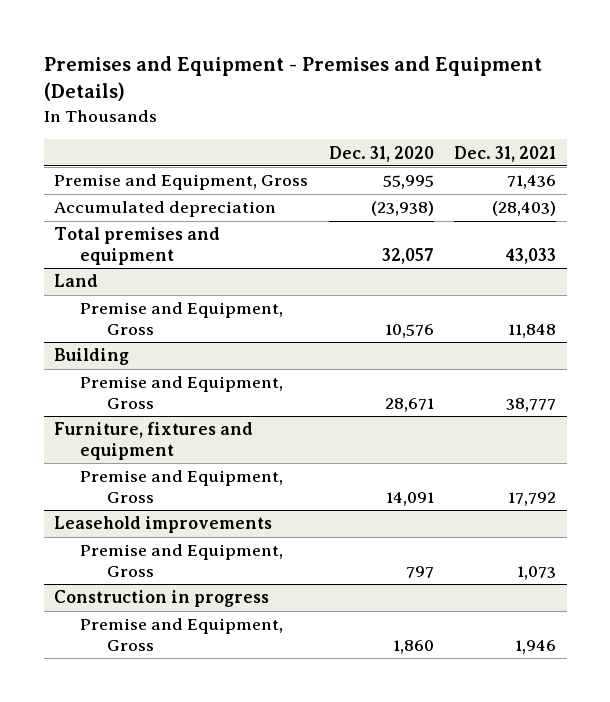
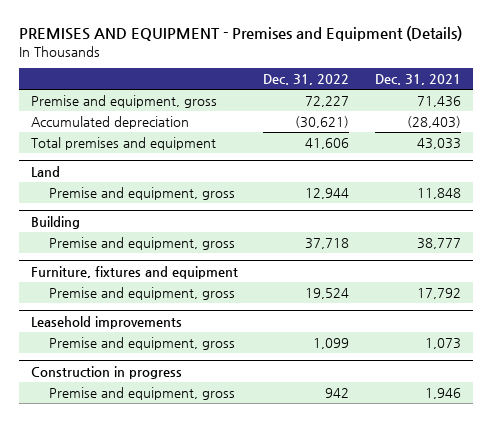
[43,55,542,102] Premises and Equipment - Premises and Equipment (Details) -> [18,26,462,42] PREMISES AND EQUIPMENT - Premises and Equipment (Details)
[328,145,434,162] Dec. 31, 2020 -> none
none -> [263,74,350,86] Dec. 31, 2022
[53,174,308,191] Premise and Equipment, Gross -> [31,94,218,108] Premise and equipment, gross
[80,302,284,335] Premise and Equipment, Gross -> [49,186,236,200] Premise and equipment, gross
[80,376,284,409] Premise and Equipment, Gross -> [49,236,236,250] Premise and equipment, gross
[80,470,284,503] Premise and Equipment, Gross -> [49,286,236,300] Premise and equipment, gross
[80,544,284,577] Premise and Equipment, Gross -> [49,336,236,350] Premise and equipment, gross
[80,618,284,651] Premise and Equipment, Gross -> [49,386,236,400] Premise and equipment, gross

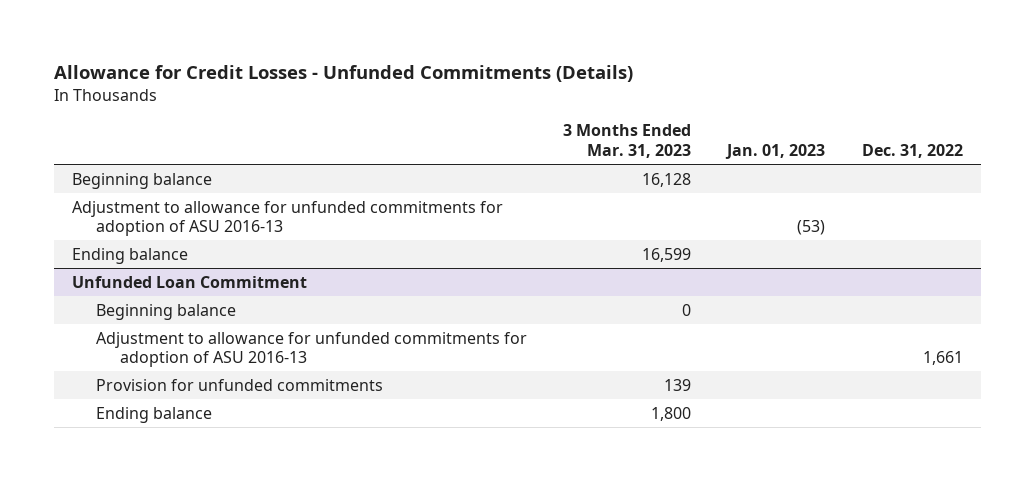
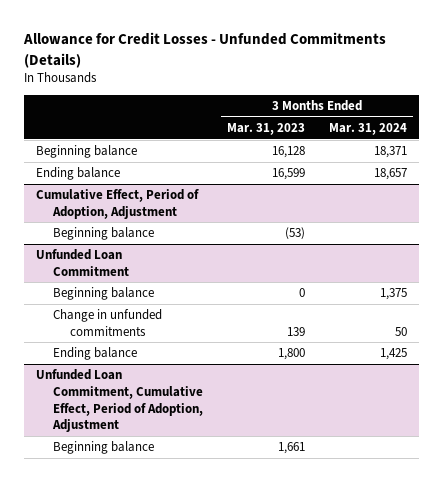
[725,143,826,159] Jan. 01, 2023 -> none
[861,143,963,158] Dec. 31, 2022 -> none
none -> [329,123,408,136] Mar. 31, 2024
[72,200,504,237] Adjustment to allowance for unfunded commitments for adoption of ASU 2016-13 -> none
none -> [36,189,200,219] Cumulative Effect, Period of Adoption, Adjustment
none -> [52,227,154,241] Beginning balance
[95,331,527,368] Adjustment to allowance for unfunded commitments for adoption of ASU 2016-13 -> none
[95,378,383,391] Provision for unfunded commitments -> [52,309,162,336] Change in unfunded commitments
none -> [36,369,203,433] Unfunded Loan Commitment, Cumulative Effect, Period of Adoption, Adjustment
none -> [52,441,154,455] Beginning balance

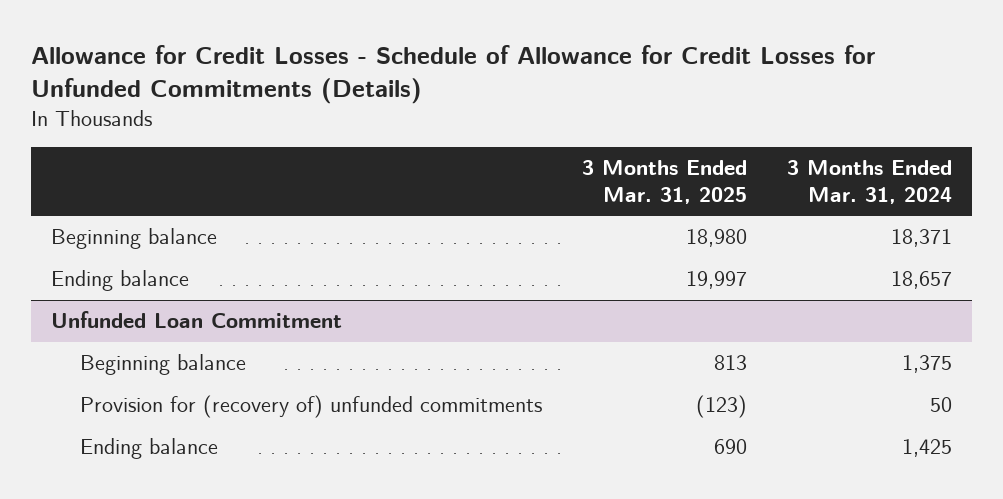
[22,32,386,68] Allowance for Credit Losses - Unfunded Commitments (Details) -> [30,44,875,104] Allowance for Credit Losses - Schedule of Allowance for Credit Losses for Unfunded Commitments (Details)
[227,123,306,136] Mar. 31, 2023 -> none
none -> [582,160,748,204] 3 Months Ended Mar. 31, 2025
[36,189,200,219] Cumulative Effect, Period of Adoption, Adjustment -> none
[52,227,154,241] Beginning balance -> none
[52,309,162,336] Change in unfunded commitments -> [80,395,543,419] Provision for (recovery of) unfunded commitments
[36,369,203,433] Unfunded Loan Commitment, Cumulative Effect, Period of Adoption, Adjustment -> none
[52,441,154,455] Beginning balance -> none

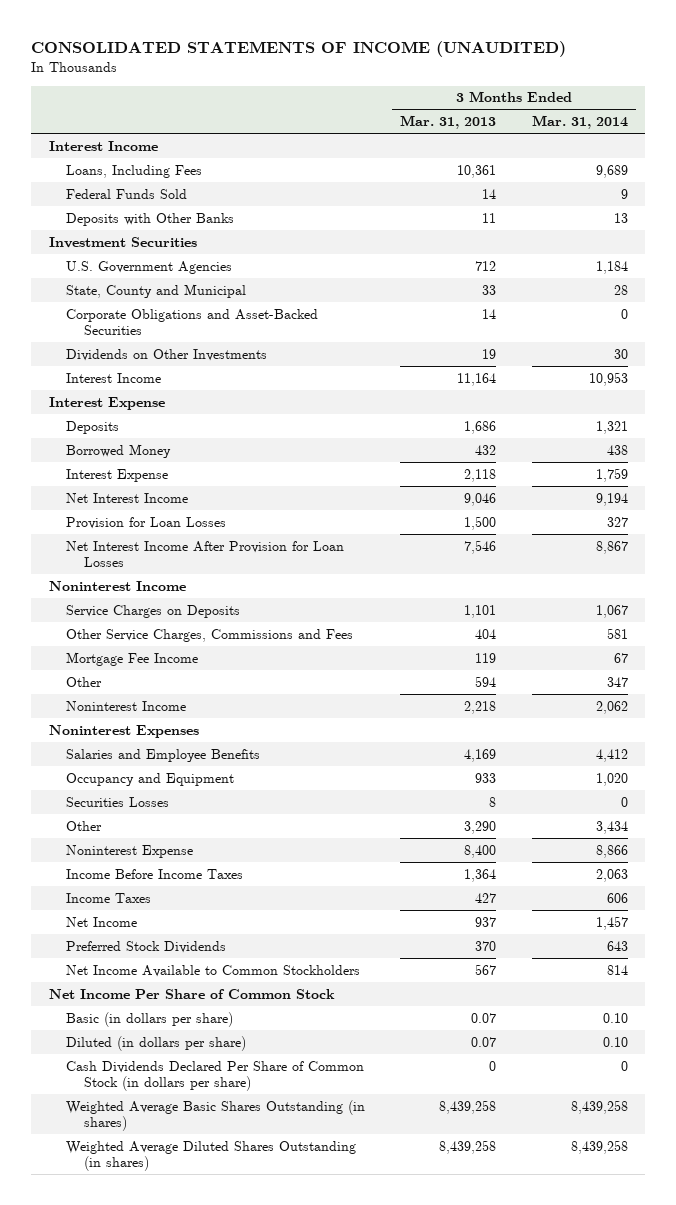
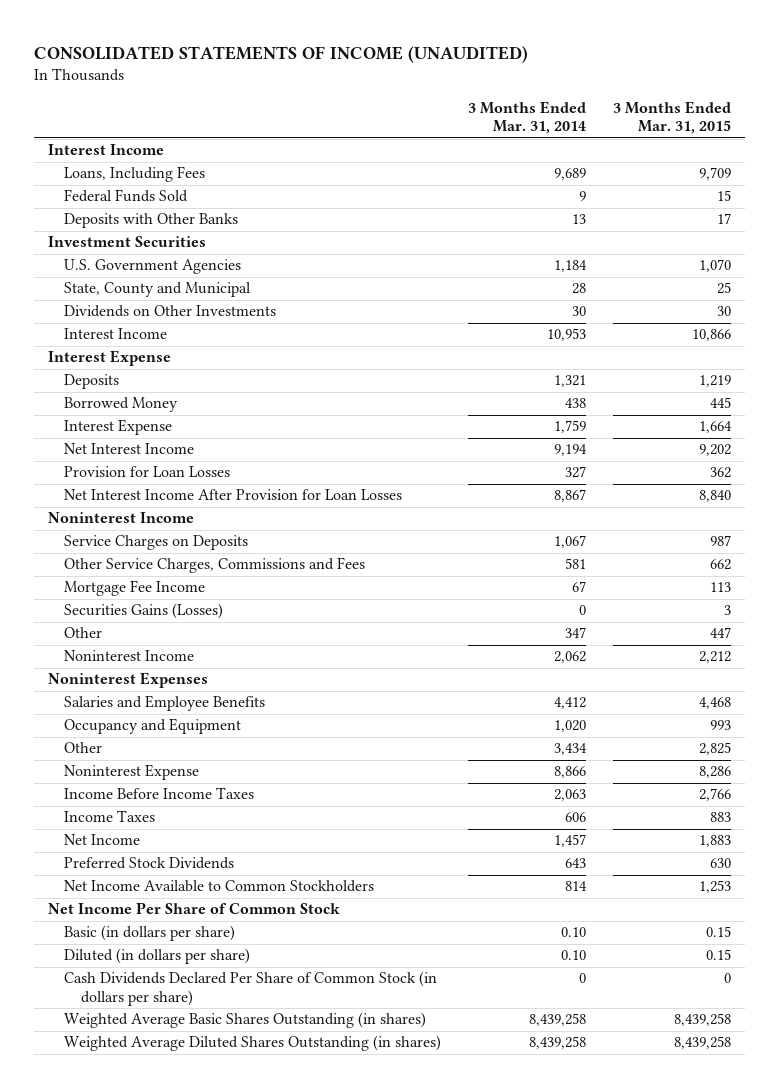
[400,115,497,130] Mar. 31, 2013 -> none
none -> [613,100,732,135] 3 Months Ended Mar. 31, 2015
[66,308,319,336] Corporate Obligations and Asset-Backed Securities -> none
none -> [64,603,224,620] Securities Gains (Losses)
[66,796,170,807] Securities Losses -> none

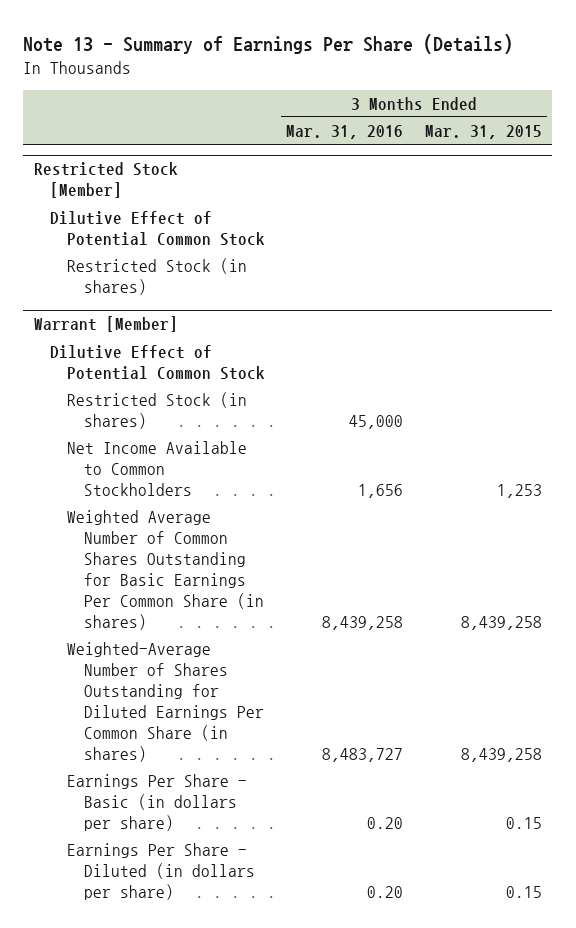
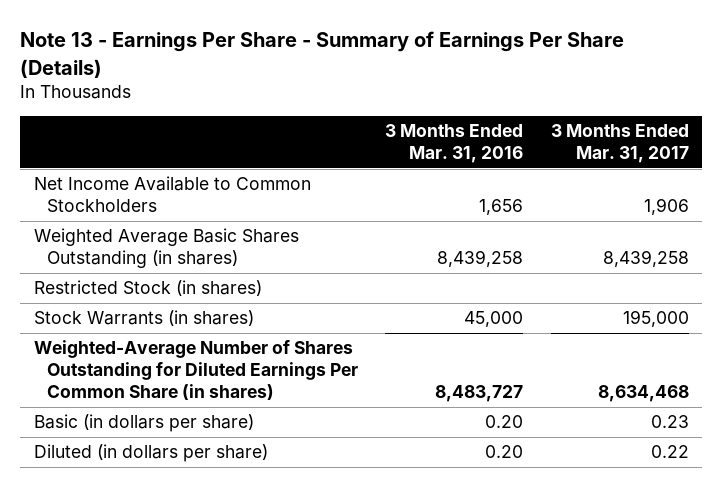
[23,33,514,54] Note 13 - Summary of Earnings Per Share (Details) -> [20,31,625,78] Note 13 - Earnings Per Share - Summary of Earnings Per Share (Details)
[424,124,542,139] Mar. 31, 2015 -> none
none -> [550,124,689,164] 3 Months Ended Mar. 31, 2017
[33,162,178,199] Restricted Stock [Member] -> none
[50,211,266,246] Dilutive Effect of Potential Common Stock -> none
[67,258,248,295] Restricted Stock (in shares) -> none
[33,316,178,333] Warrant [Member] -> none
[50,345,266,380] Dilutive Effect of Potential Common Stock -> none
[67,392,248,429] Restricted Stock (in shares) -> none
[67,510,264,630] Weighted Average Number of Common Shares Outstanding for Basic Earnings Per Common Share (in shares) -> [33,228,299,269] Weighted Average Basic Shares Outstanding (in shares)
none -> [33,280,262,297] Restricted Stock (in shares)
none -> [33,310,254,327] Stock Warrants (in shares)
[67,774,248,831] Earnings Per Share - Basic (in dollars per share) -> [33,414,254,433] Basic (in dollars per share)
[67,843,255,900] Earnings Per Share - Diluted (in dollars per share) -> [33,444,268,463] Diluted (in dollars per share)

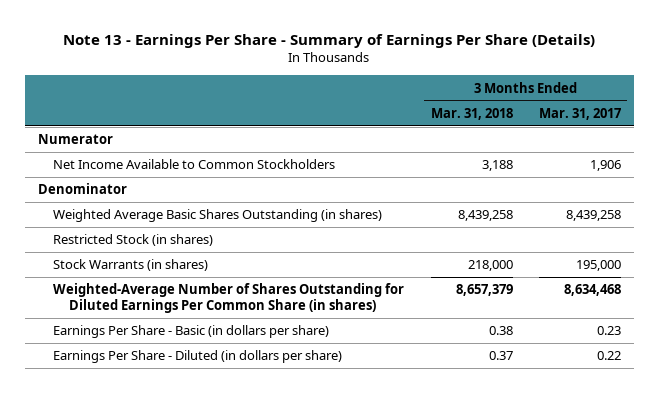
[385,124,524,164] 3 Months Ended Mar. 31, 2016 -> none
none -> [430,107,513,120] Mar. 31, 2018
none -> [37,134,113,145] Numerator
none -> [37,183,127,195] Denominator
[33,414,254,433] Basic (in dollars per share) -> [53,325,330,339] Earnings Per Share - Basic (in dollars per share)
[33,444,268,463] Diluted (in dollars per share) -> [53,350,343,364] Earnings Per Share - Diluted (in dollars per share)

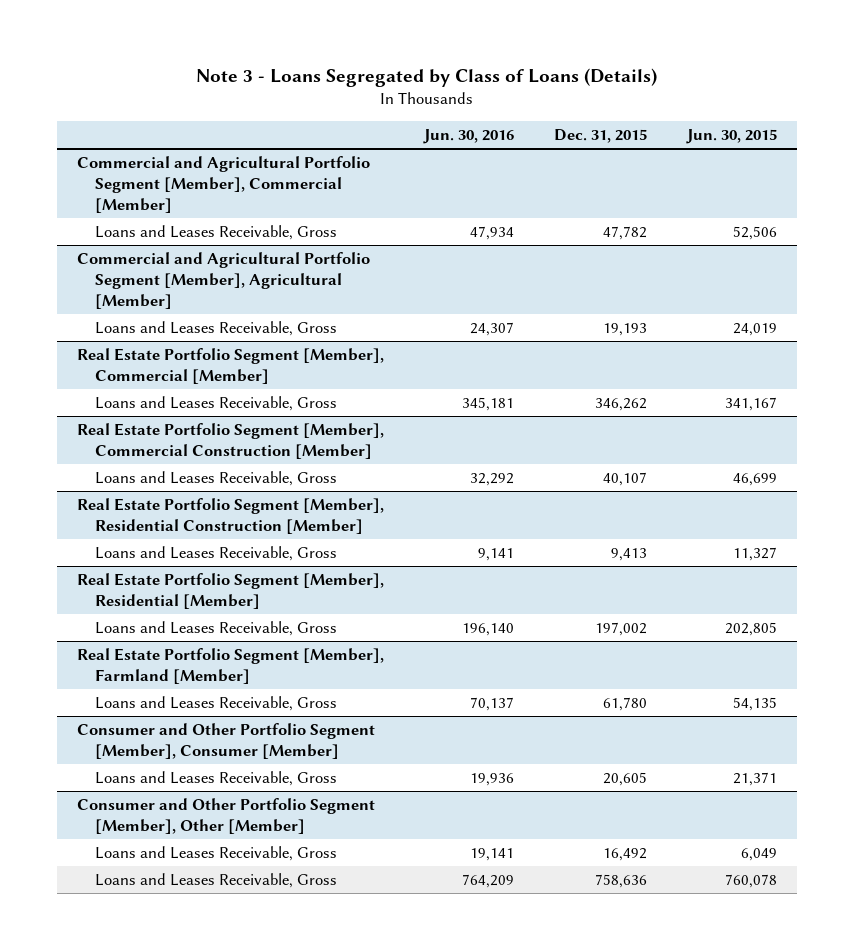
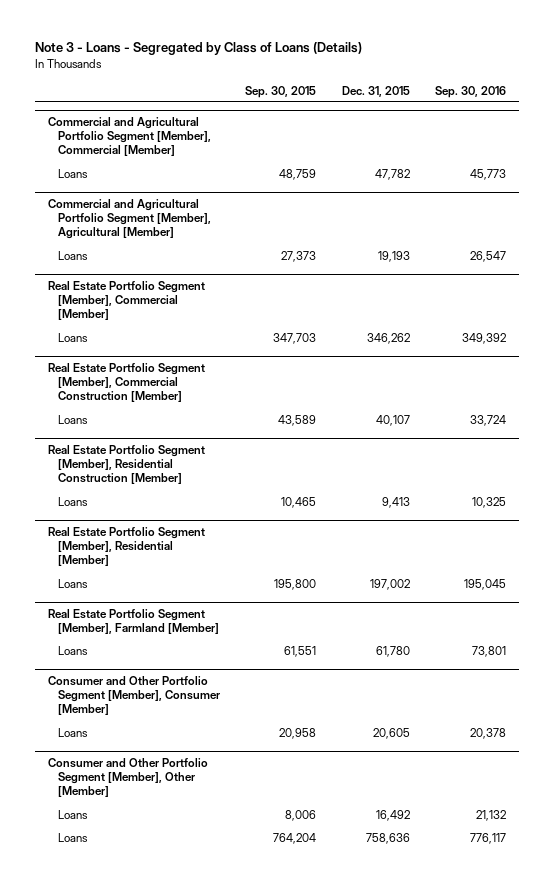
[195,68,657,88] Note 3 - Loans Segregated by Class of Loans (Details) -> [34,42,362,56] Note 3 - Loans - Segregated by Class of Loans (Details)
[422,128,514,144] Jun. 30, 2016 -> none
[686,128,778,144] Jun. 30, 2015 -> none
none -> [245,85,317,98] Sep. 30, 2015
none -> [435,85,507,98] Sep. 30, 2016
[94,225,337,241] Loans and Leases Receivable, Gross -> [57,168,88,178] Loans
[94,321,337,337] Loans and Leases Receivable, Gross -> [57,250,88,260] Loans
[94,396,337,412] Loans and Leases Receivable, Gross -> [57,332,88,342] Loans
[94,471,337,487] Loans and Leases Receivable, Gross -> [57,414,88,424] Loans
[94,546,337,562] Loans and Leases Receivable, Gross -> [57,496,88,506] Loans
[94,621,337,637] Loans and Leases Receivable, Gross -> [57,578,88,588] Loans
[94,696,337,712] Loans and Leases Receivable, Gross -> [57,645,88,655] Loans
[94,771,337,787] Loans and Leases Receivable, Gross -> [57,727,88,737] Loans
[94,846,337,862] Loans and Leases Receivable, Gross -> [57,809,88,819] Loans
[94,873,337,889] Loans and Leases Receivable, Gross -> [57,832,88,842] Loans

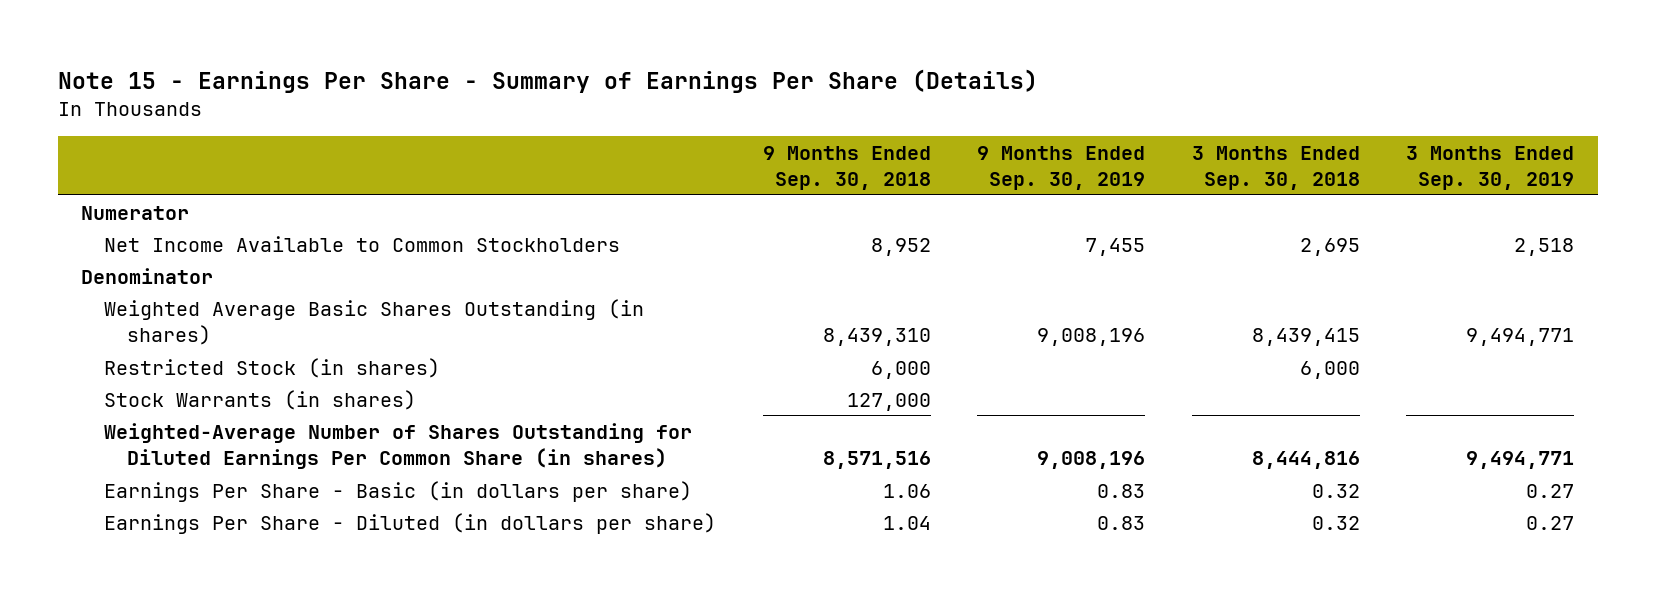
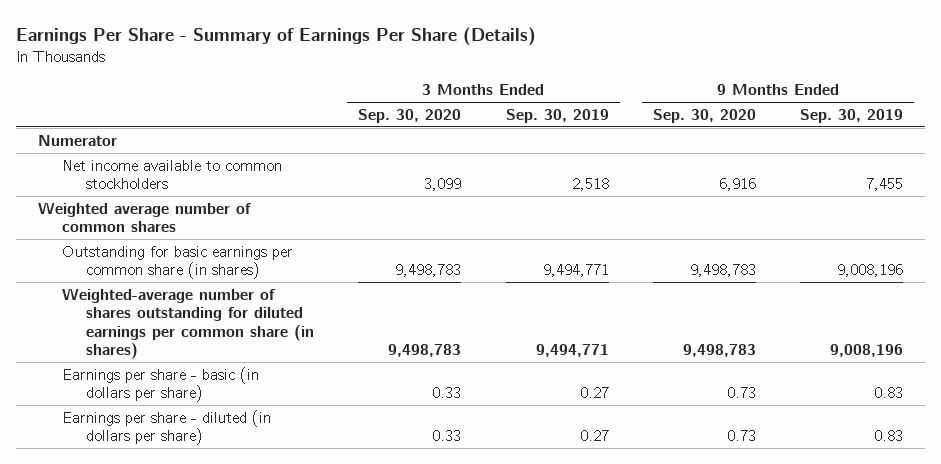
[57,68,1038,93] Note 15 - Earnings Per Share - Summary of Earnings Per Share (Details) -> [16,26,537,46] Earnings Per Share - Summary of Earnings Per Share (Details)
[762,145,931,190] 9 Months Ended Sep. 30, 2018 -> none
[1191,145,1360,190] 3 Months Ended Sep. 30, 2018 -> none
none -> [358,108,462,123] Sep. 30, 2020
none -> [652,108,756,123] Sep. 30, 2020
[80,267,213,284] Denominator -> none
[104,357,441,378] Restricted Stock (in shares) -> none
[104,389,417,410] Stock Warrants (in shares) -> none
[104,235,621,252] Net Income Available to Common Stockholders -> [62,159,283,190] Net income available to common stockholders
none -> [38,201,253,233] Weighted average number of common shares
[104,298,645,345] Weighted Average Basic Shares Outstanding (in shares) -> [62,245,294,280] Outstanding for basic earnings per common share (in shares)
[104,422,693,469] Weighted-Average Number of Shares Outstanding for Diluted Earnings Per Common Share (in shares) -> [62,287,315,360] Weighted-average number of shares outstanding for diluted earnings per common share (in shares)
[104,480,693,502] Earnings Per Share - Basic (in dollars per share) -> [62,366,260,403] Earnings per share - basic (in dollars per share)
[104,512,717,534] Earnings Per Share - Diluted (in dollars per share) -> [62,409,272,446] Earnings per share - diluted (in dollars per share)

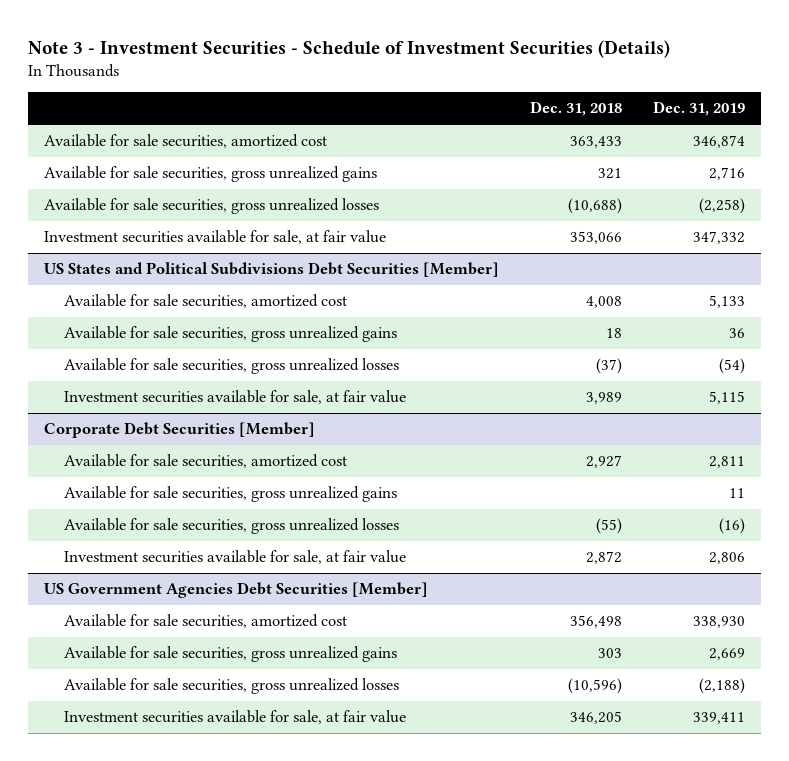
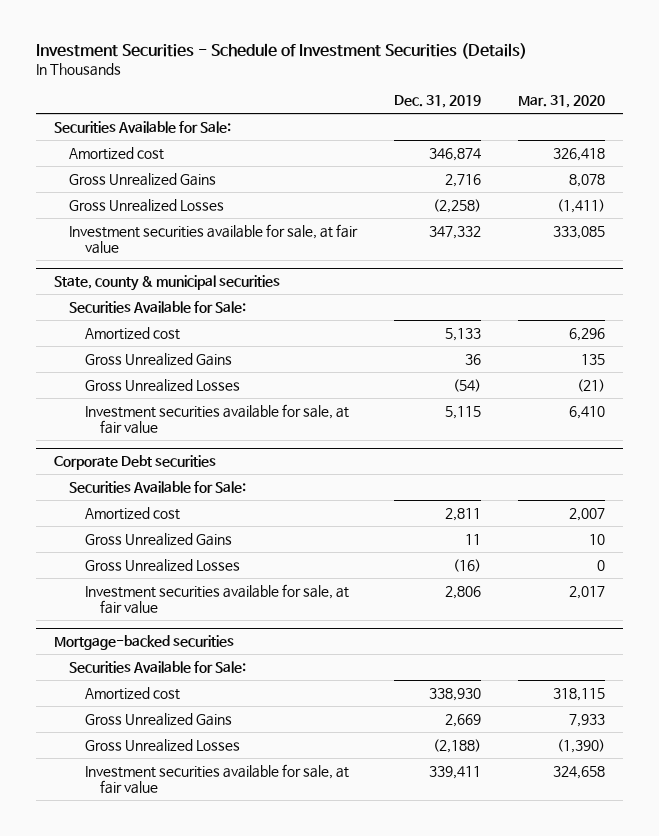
[28,39,671,58] Note 3 - Investment Securities - Schedule of Investment Securities (Details) -> [35,43,527,60] Investment Securities - Schedule of Investment Securities (Details)
[529,101,622,117] Dec. 31, 2018 -> none
none -> [517,95,605,109] Mar. 31, 2020
none -> [54,120,232,133] Securities Available for Sale:
[43,134,327,149] Available for sale securities, amortized cost -> [69,146,165,160] Amortized cost
[43,166,377,183] Available for sale securities, gross unrealized gains -> [69,172,217,186] Gross Unrealized Gains
[43,198,379,215] Available for sale securities, gross unrealized losses -> [69,198,225,212] Gross Unrealized Losses
[43,262,499,278] US States and Political Subdivisions Debt Securities [Member] -> [54,274,281,291] State, county & municipal securities
none -> [69,300,247,313] Securities Available for Sale:
[63,294,347,309] Available for sale securities, amortized cost -> [84,326,180,340] Amortized cost
[63,326,397,343] Available for sale securities, gross unrealized gains -> [84,352,232,366] Gross Unrealized Gains
[63,358,399,375] Available for sale securities, gross unrealized losses -> [84,378,240,392] Gross Unrealized Losses
[43,422,315,439] Corporate Debt Securities [Member] -> [54,454,217,470] Corporate Debt securities
none -> [69,480,247,493] Securities Available for Sale:
[63,454,347,469] Available for sale securities, amortized cost -> [84,506,180,520] Amortized cost
[63,486,397,503] Available for sale securities, gross unrealized gains -> [84,532,232,546] Gross Unrealized Gains
[63,518,399,535] Available for sale securities, gross unrealized losses -> [84,558,240,572] Gross Unrealized Losses
[43,582,428,599] US Government Agencies Debt Securities [Member] -> none
none -> [54,634,235,650] Mortgage-backed securities
none -> [69,660,247,673] Securities Available for Sale:
[63,614,347,629] Available for sale securities, amortized cost -> [84,686,180,700] Amortized cost
[63,646,397,663] Available for sale securities, gross unrealized gains -> [84,712,232,726] Gross Unrealized Gains
[63,678,399,695] Available for sale securities, gross unrealized losses -> [84,738,240,752] Gross Unrealized Losses

